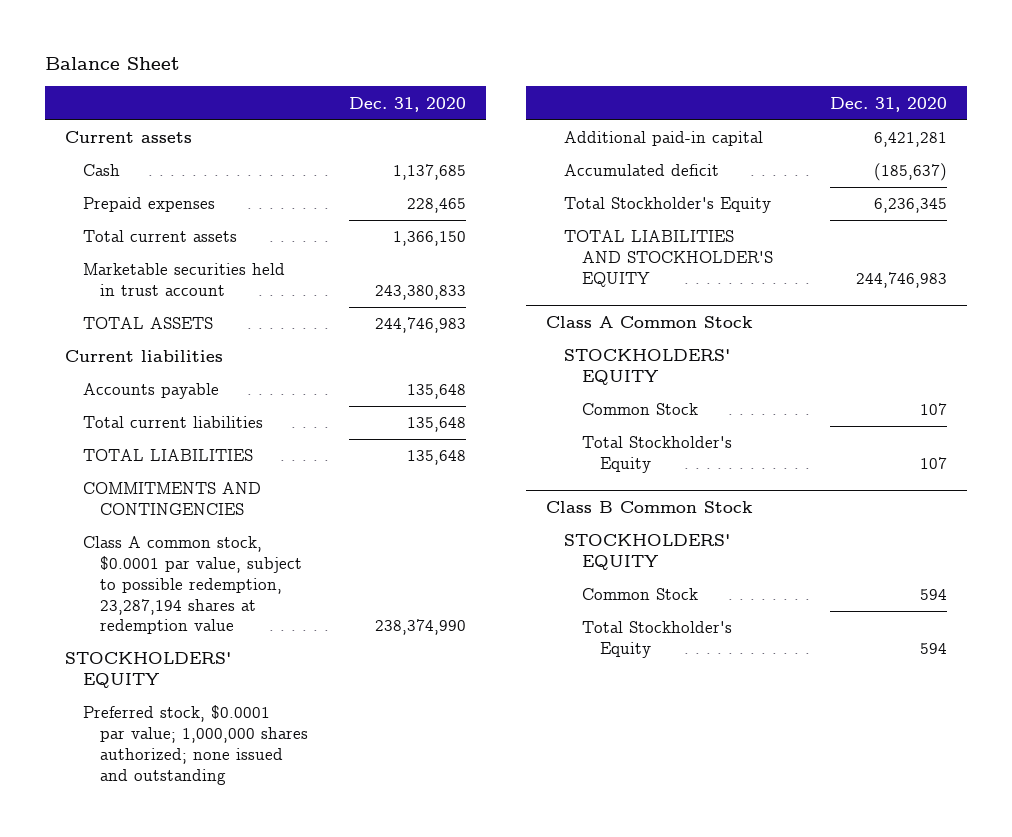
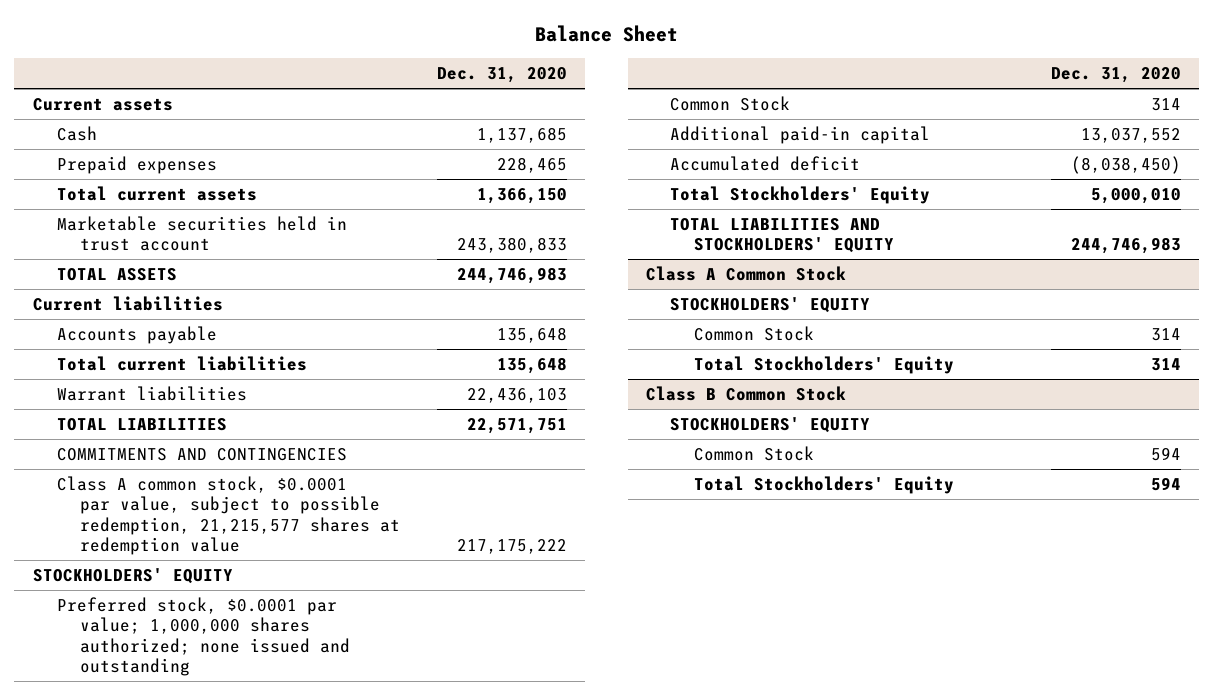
none -> [56,385,247,401] Warrant liabilities
[406,450,466,466] 135,648 -> [466,417,567,434] 22,571,751
[82,536,303,635] Class A common stock, $0.0001 par value, subject to possible redemption, 23,287,194 shares at redemption value -> [56,475,401,555] Class A common stock, $0.0001 par value, subject to possible redemption, 21,215,577 shares at redemption value
[374,619,466,636] 238,374,990 -> [456,538,567,554] 217,175,222
none -> [670,95,791,111] Common Stock
[874,132,948,148] 6,421,281 -> [1080,127,1181,143] 13,037,552
[874,163,948,182] (185,637) -> [1070,155,1181,174] (8,038,450)
[564,197,772,214] Total Stockholder's Equity -> [670,185,931,204] Total Stockholders' Equity
[874,198,948,214] 6,236,345 -> [1090,187,1181,204] 5,000,010
[564,230,773,287] TOTAL LIABILITIES AND STOCKHOLDER'S EQUITY -> [670,217,894,254] TOTAL LIABILITIES AND STOCKHOLDERS' EQUITY
[920,403,948,416] 107 -> [1150,327,1181,341] 314
[581,436,732,474] Total Stockholder's Equity -> [693,355,954,374] Total Stockholders' Equity
[920,457,948,470] 107 -> [1150,357,1181,371] 314
[581,621,732,659] Total Stockholder's Equity -> [693,475,954,494] Total Stockholders' Equity

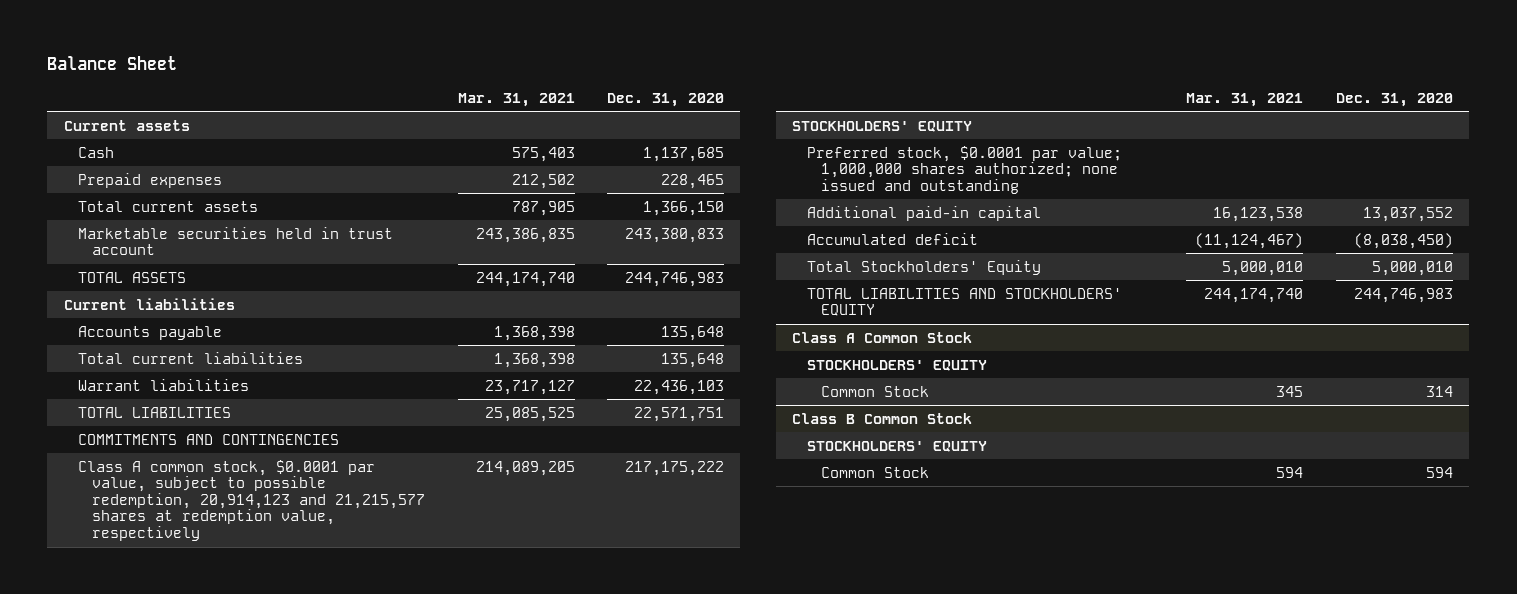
none -> [457,92,575,107] Mar. 31, 2021
[56,475,401,555] Class A common stock, $0.0001 par value, subject to possible redemption, 21,215,577 shares at redemption value -> [77,459,426,542] Class A common stock, $0.0001 par value, subject to possible redemption, 20,914,123 and 21,215,577 shares at redemption value, respectively
[670,95,791,111] Common Stock -> none
[693,355,954,374] Total Stockholders' Equity -> none
[693,475,954,494] Total Stockholders' Equity -> none

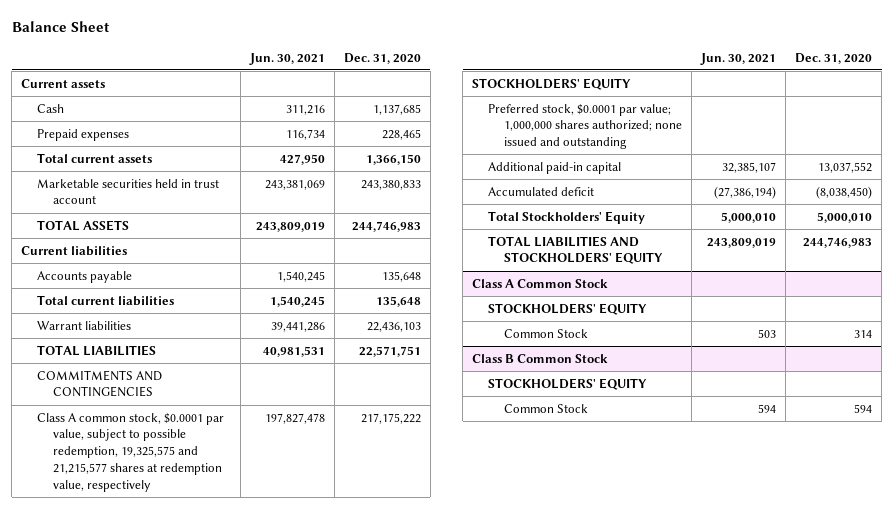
[457,92,575,107] Mar. 31, 2021 -> none
none -> [248,52,325,65] Jun. 30, 2021
[77,459,426,542] Class A common stock, $0.0001 par value, subject to possible redemption, 20,914,123 and 21,215,577 shares at redemption value, respectively -> [37,412,225,492] Class A common stock, $0.0001 par value, subject to possible redemption, 19,325,575 and 21,215,577 shares at redemption value, respectively

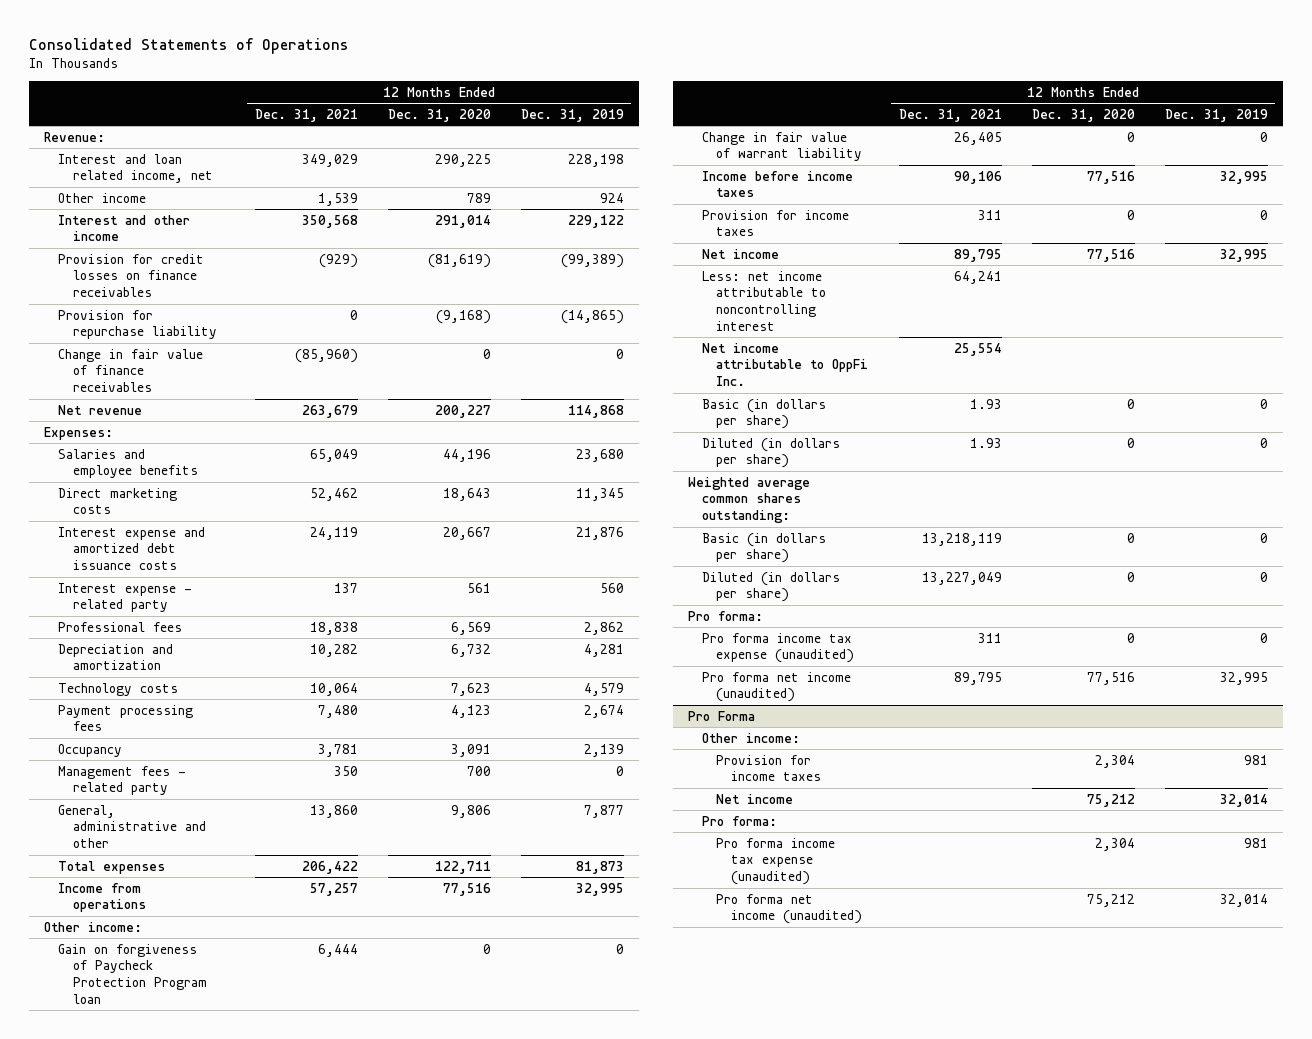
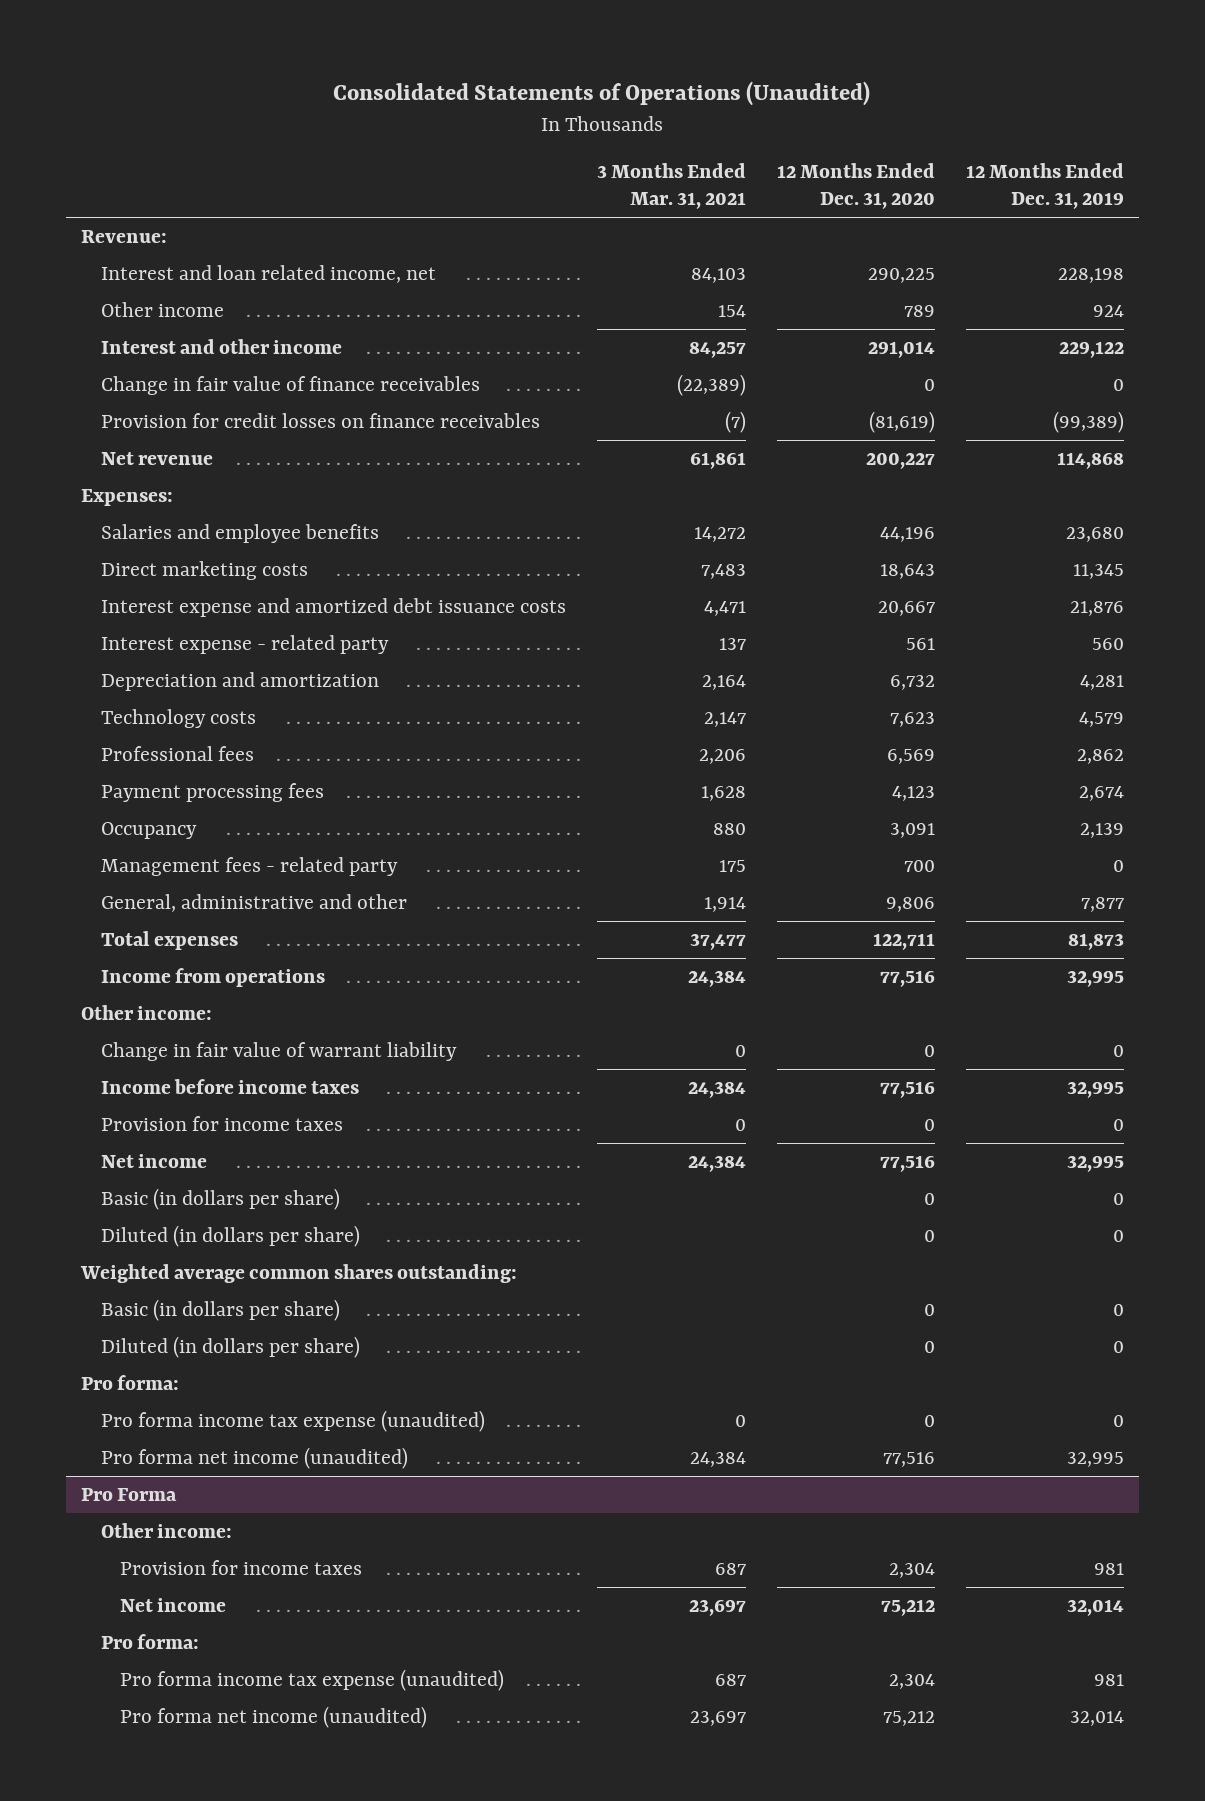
[28,37,348,54] Consolidated Statements of Operations -> [333,81,871,107] Consolidated Statements of Operations (Unaudited)
[254,108,358,122] Dec. 31, 2021 -> none
none -> [596,162,746,210] 3 Months Ended Mar. 31, 2021
[58,309,217,340] Provision for repurchase liability -> none
[58,253,205,298] Provision for credit losses on finance receivables -> [100,412,540,428] Provision for credit losses on finance receivables
[58,621,183,632] Professional fees -> [100,745,254,761] Professional fees
[58,943,207,1005] Gain on forgiveness of Paycheck Protection Program loan -> none
[702,270,827,332] Less: net income attributable to noncontrolling interest -> none
[702,342,869,387] Net income attributable to OppFi Inc. -> none

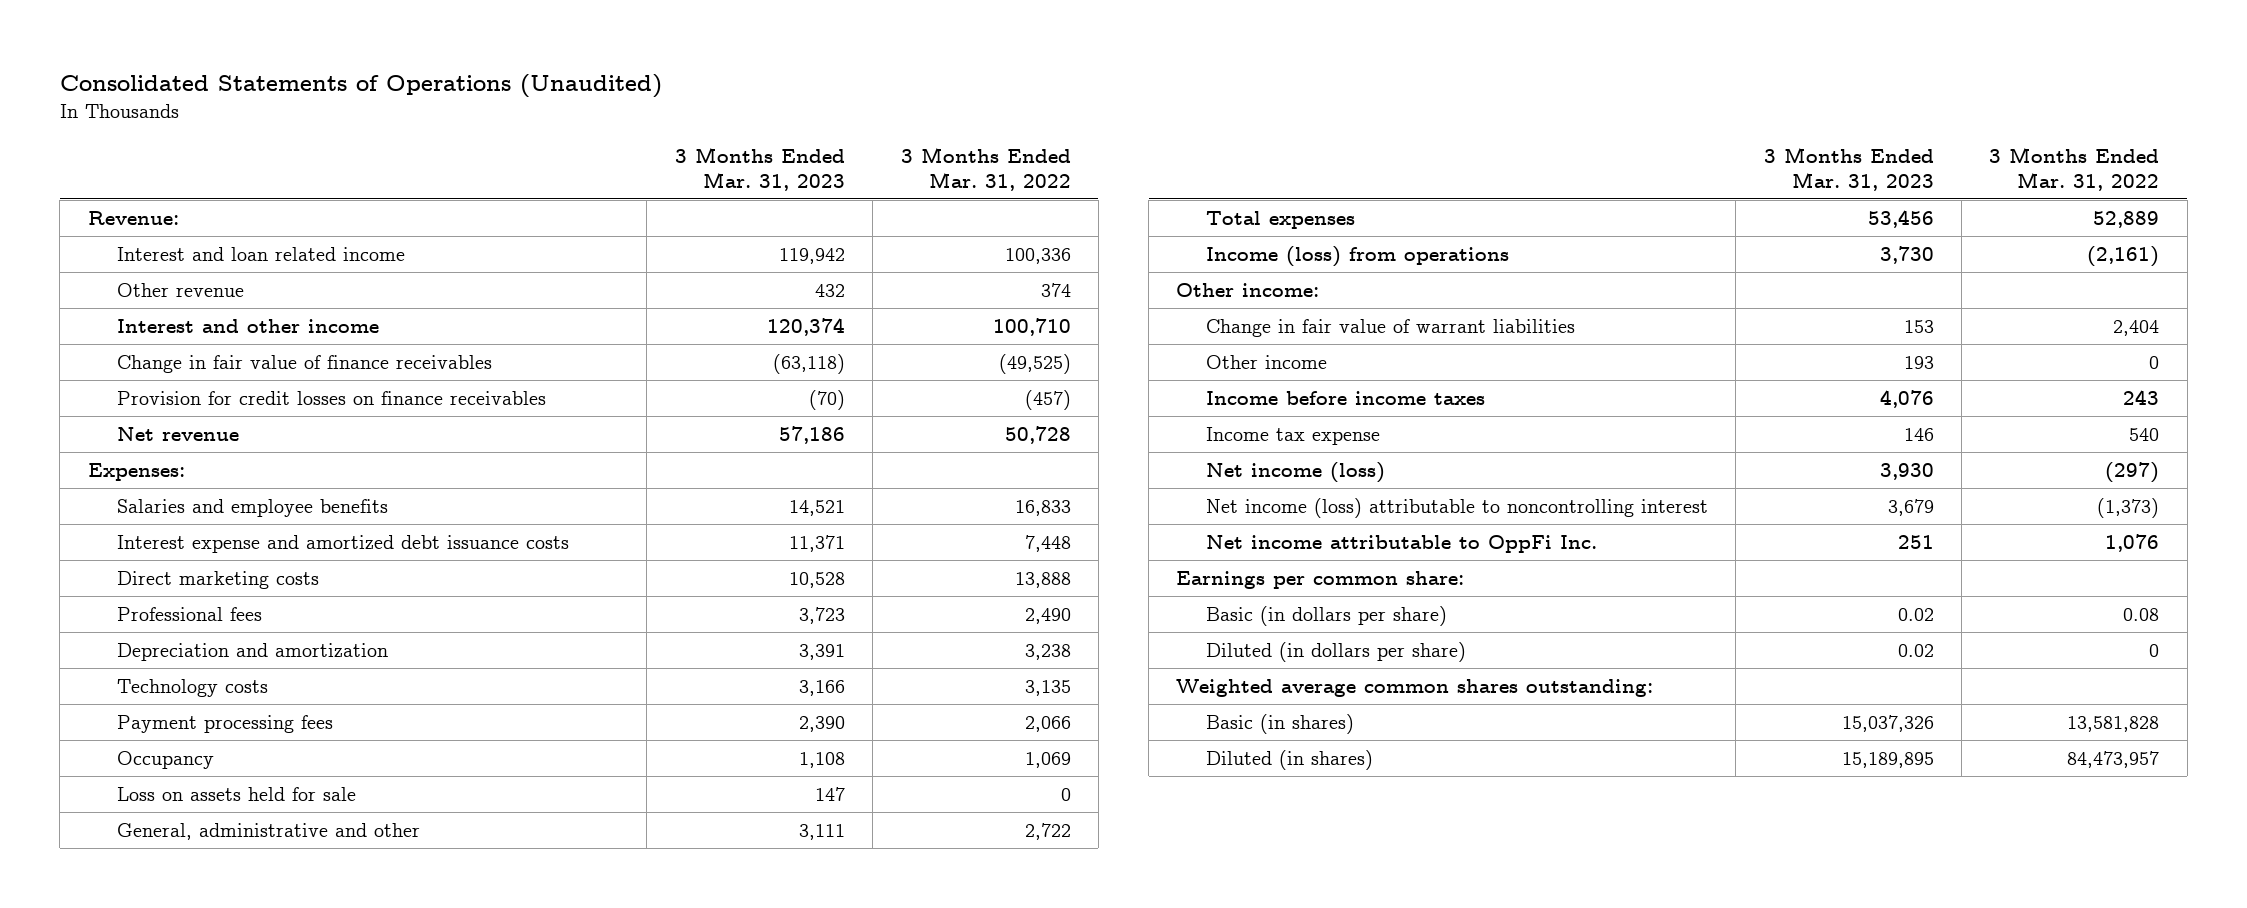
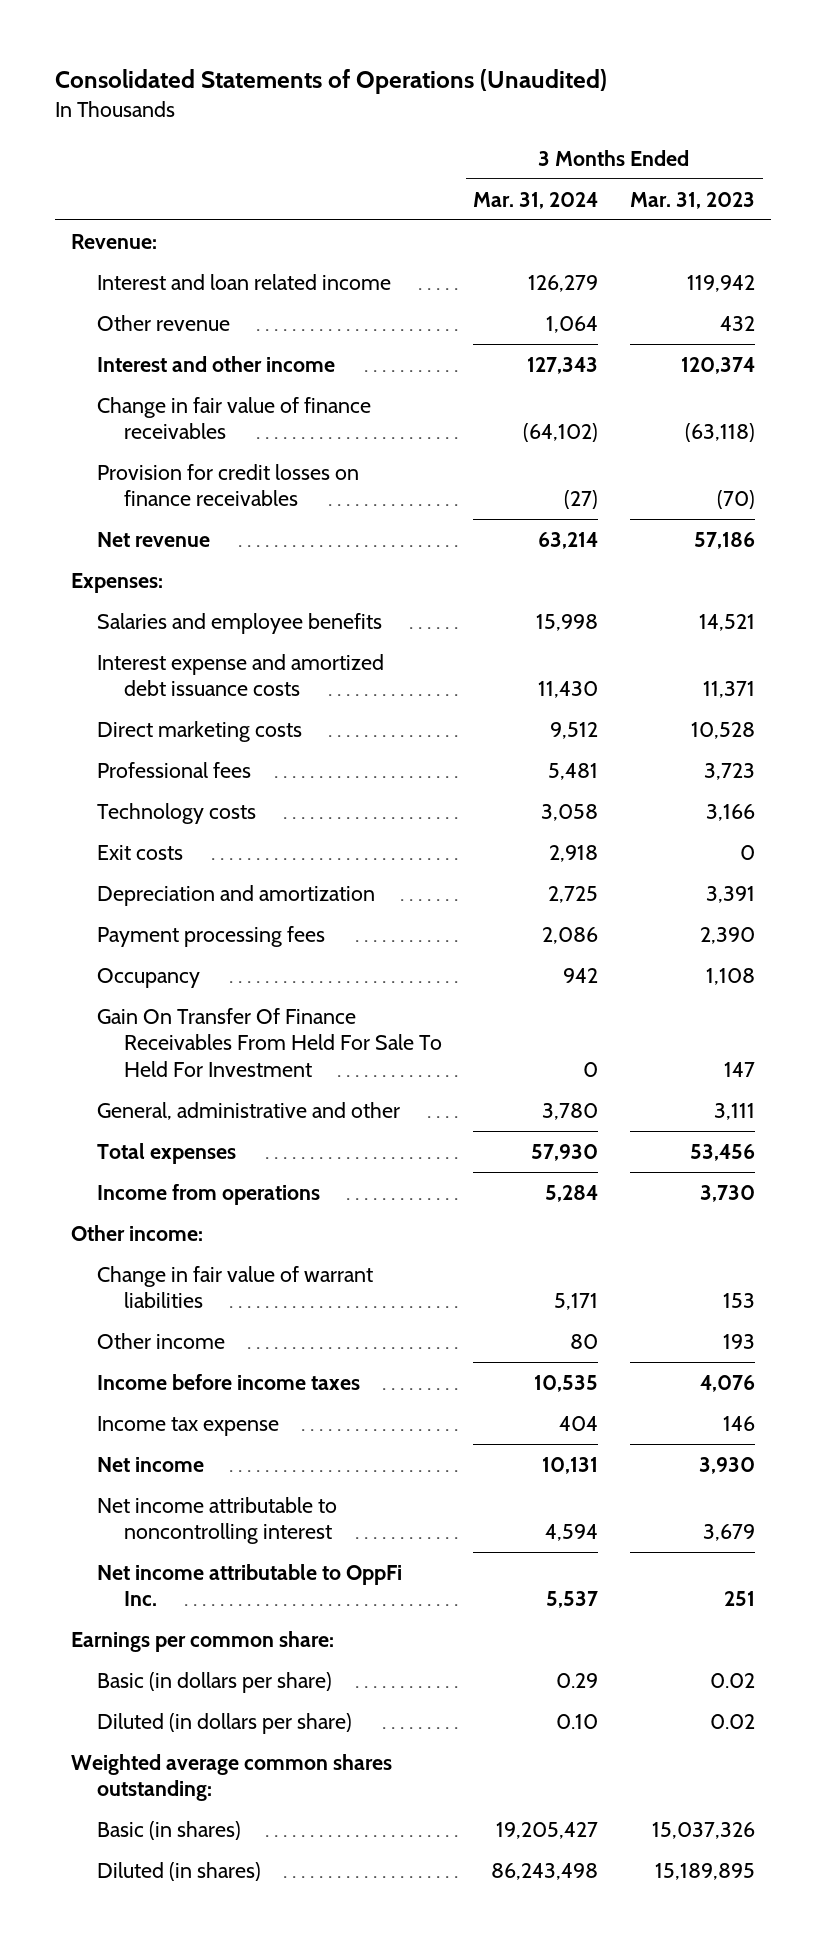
[900,146,1071,192] 3 Months Ended Mar. 31, 2022 -> none
none -> [473,191,599,209] Mar. 31, 2024
none -> [97,844,184,860] Exit costs
[117,642,389,661] Depreciation and amortization -> [97,884,376,906] Depreciation and amortization
[117,786,357,801] Loss on assets held for sale -> [97,1007,442,1078] Gain On Transfer Of Finance Receivables From Held For Sale To Held For Investment
[1205,245,1509,267] Income (loss) from operations -> [97,1183,321,1205] Income from operations
[1205,461,1385,483] Net income (loss) -> [97,1456,205,1472] Net income
[1205,497,1708,518] Net income (loss) attributable to noncontrolling interest -> [97,1496,338,1545] Net income attributable to noncontrolling interest

